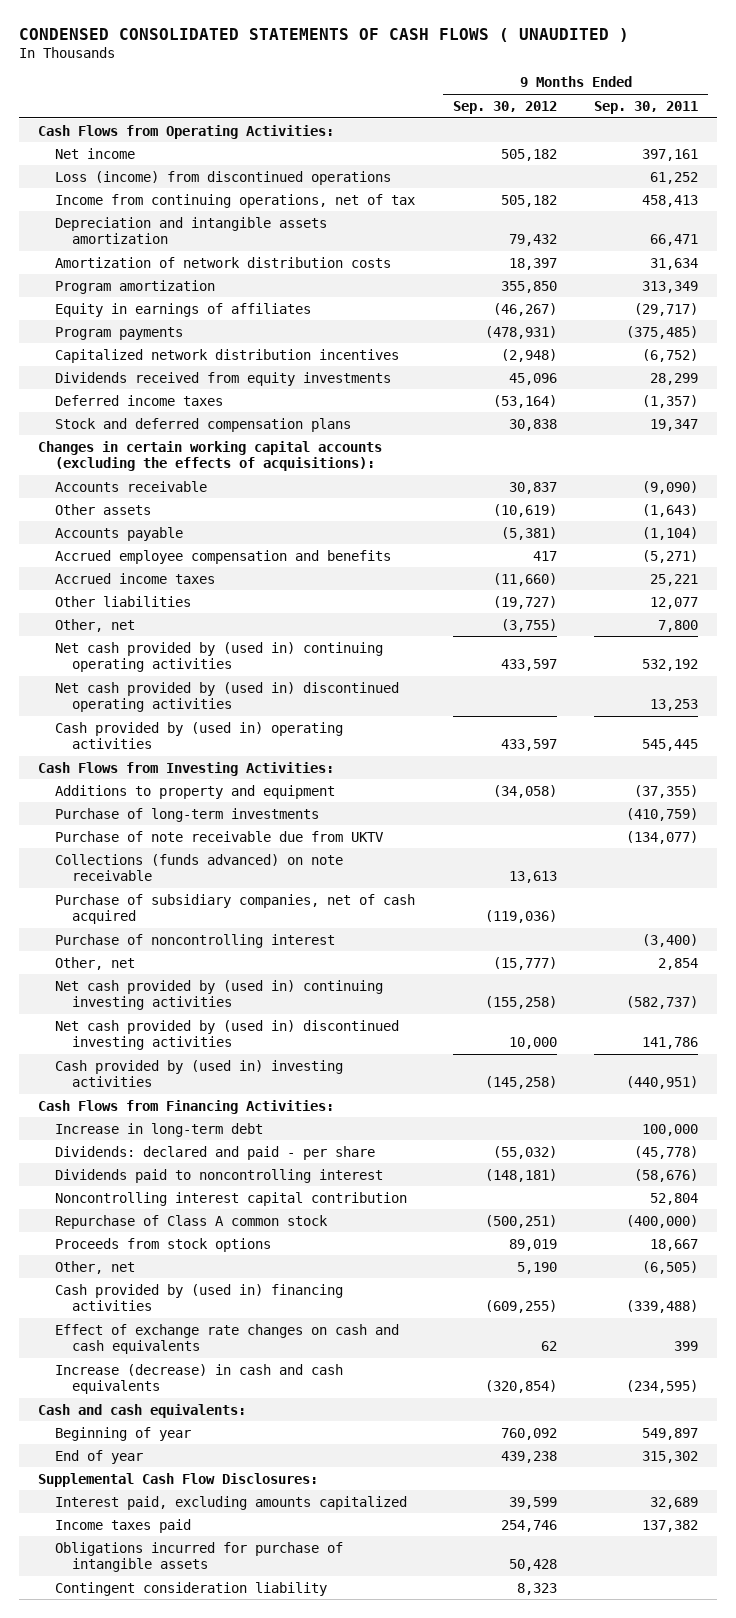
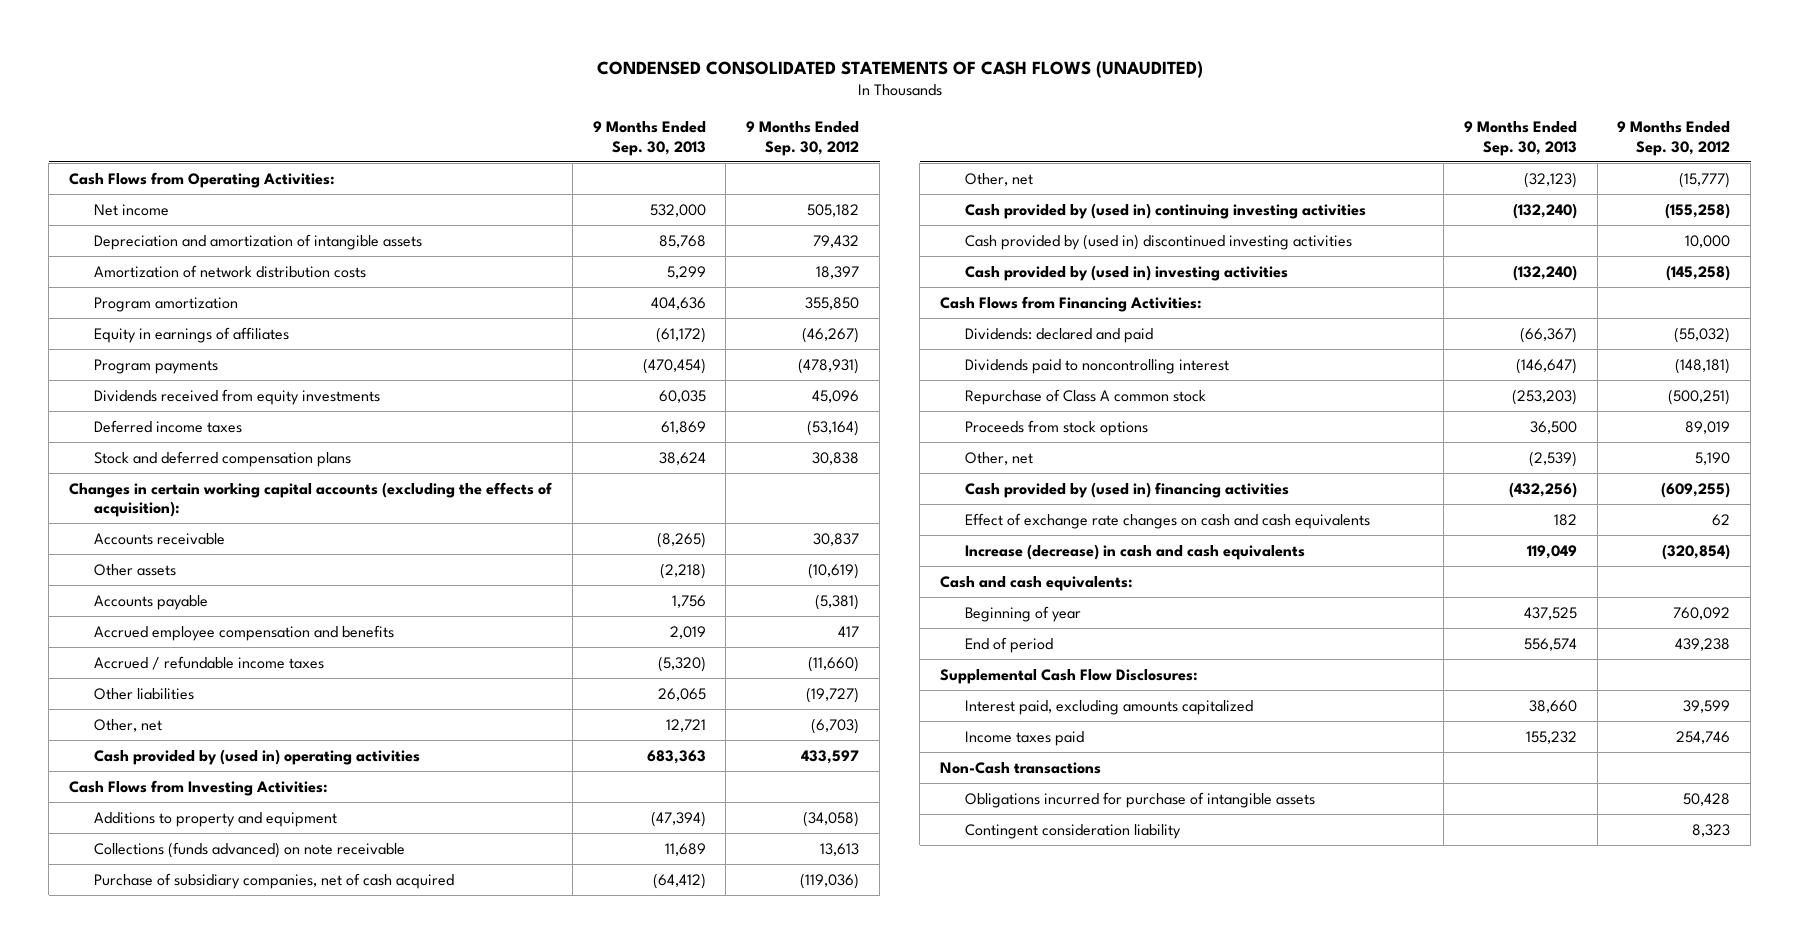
[19,27,630,42] CONDENSED CONSOLIDATED STATEMENTS OF CASH FLOWS ( UNAUDITED ) -> [596,60,1203,78] CONDENSED CONSOLIDATED STATEMENTS OF CASH FLOWS (UNAUDITED)
[594,100,699,114] Sep. 30, 2011 -> none
none -> [592,120,706,156] 9 Months Ended Sep. 30, 2013
[54,170,391,185] Loss (income) from discontinued operations -> none
[54,193,415,208] Income from continuing operations, net of tax -> none
[54,216,327,245] Depreciation and intangible assets amortization -> [93,233,422,250] Depreciation and amortization of intangible assets
[54,348,399,363] Capitalized network distribution incentives -> none
[38,440,383,472] Changes in certain working capital accounts (excluding the effects of acquisitions): -> [68,481,552,518] Changes in certain working capital accounts (excluding the effects of acquisition):
[54,572,215,584] Accrued income taxes -> [93,655,324,670] Accrued / refundable income taxes
[54,641,383,673] Net cash provided by (used in) continuing operating activities -> none
[54,681,399,713] Net cash provided by (used in) discontinued operating activities -> none
[500,618,557,632] (3,755) -> [811,717,860,734] (6,703)
[54,807,319,822] Purchase of long-term investments -> none
[54,830,384,842] Purchase of note receivable due from UKTV -> none
[54,933,335,948] Purchase of noncontrolling interest -> none
[54,979,383,1011] Net cash provided by (used in) continuing investing activities -> [964,202,1366,219] Cash provided by (used in) continuing investing activities
[54,1019,399,1051] Net cash provided by (used in) discontinued investing activities -> [964,233,1352,250] Cash provided by (used in) discontinued investing activities
[54,1122,263,1137] Increase in long-term debt -> none
[54,1145,375,1160] Dividends: declared and paid - per share -> [964,327,1153,343] Dividends: declared and paid
[54,1191,407,1206] Noncontrolling interest capital contribution -> none
[54,1449,143,1464] End of year -> [964,636,1053,653] End of period
none -> [940,761,1102,774] Non-Cash transactions

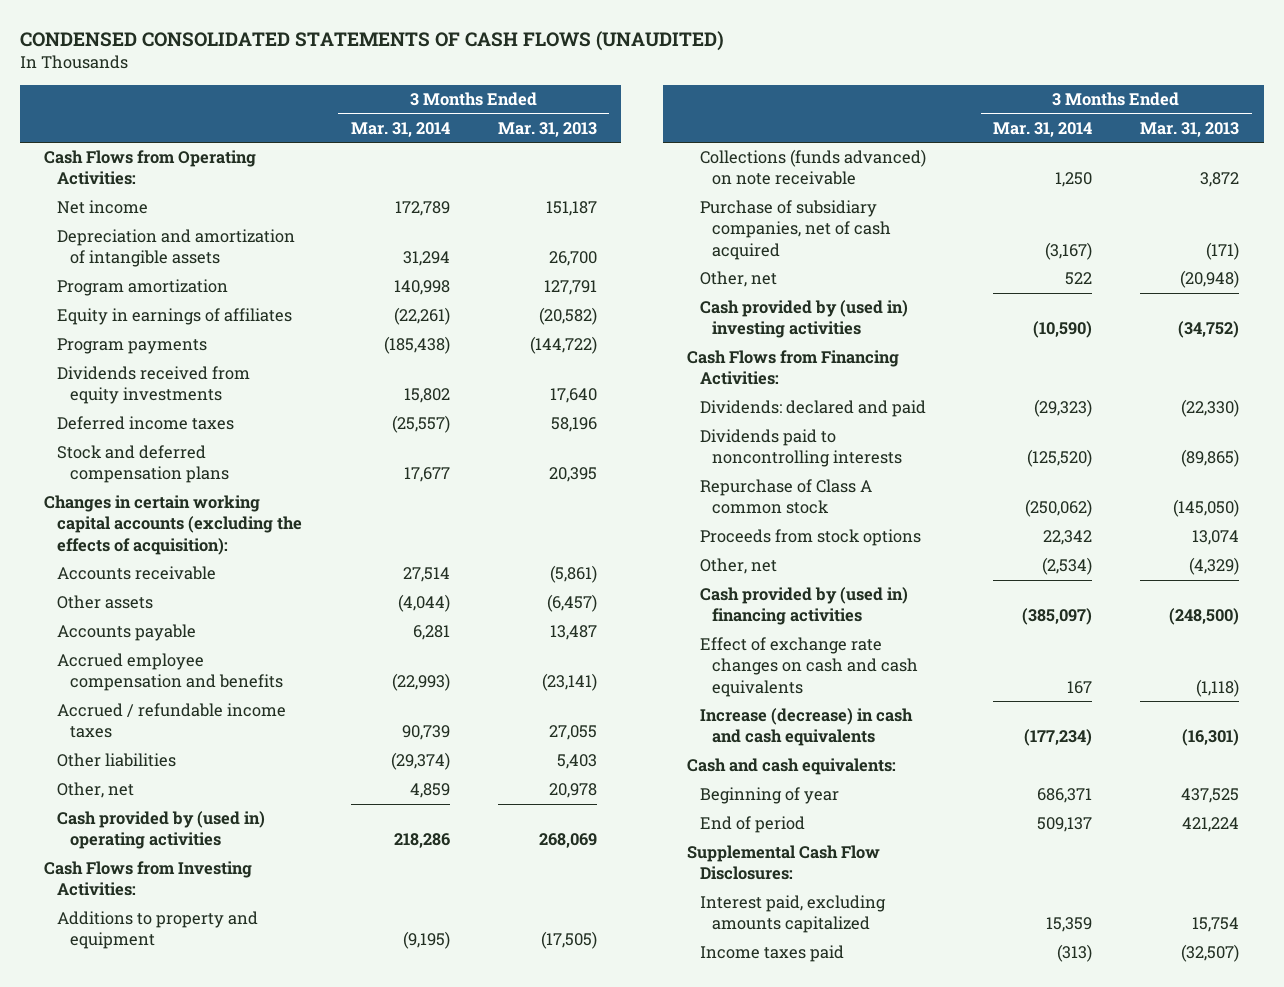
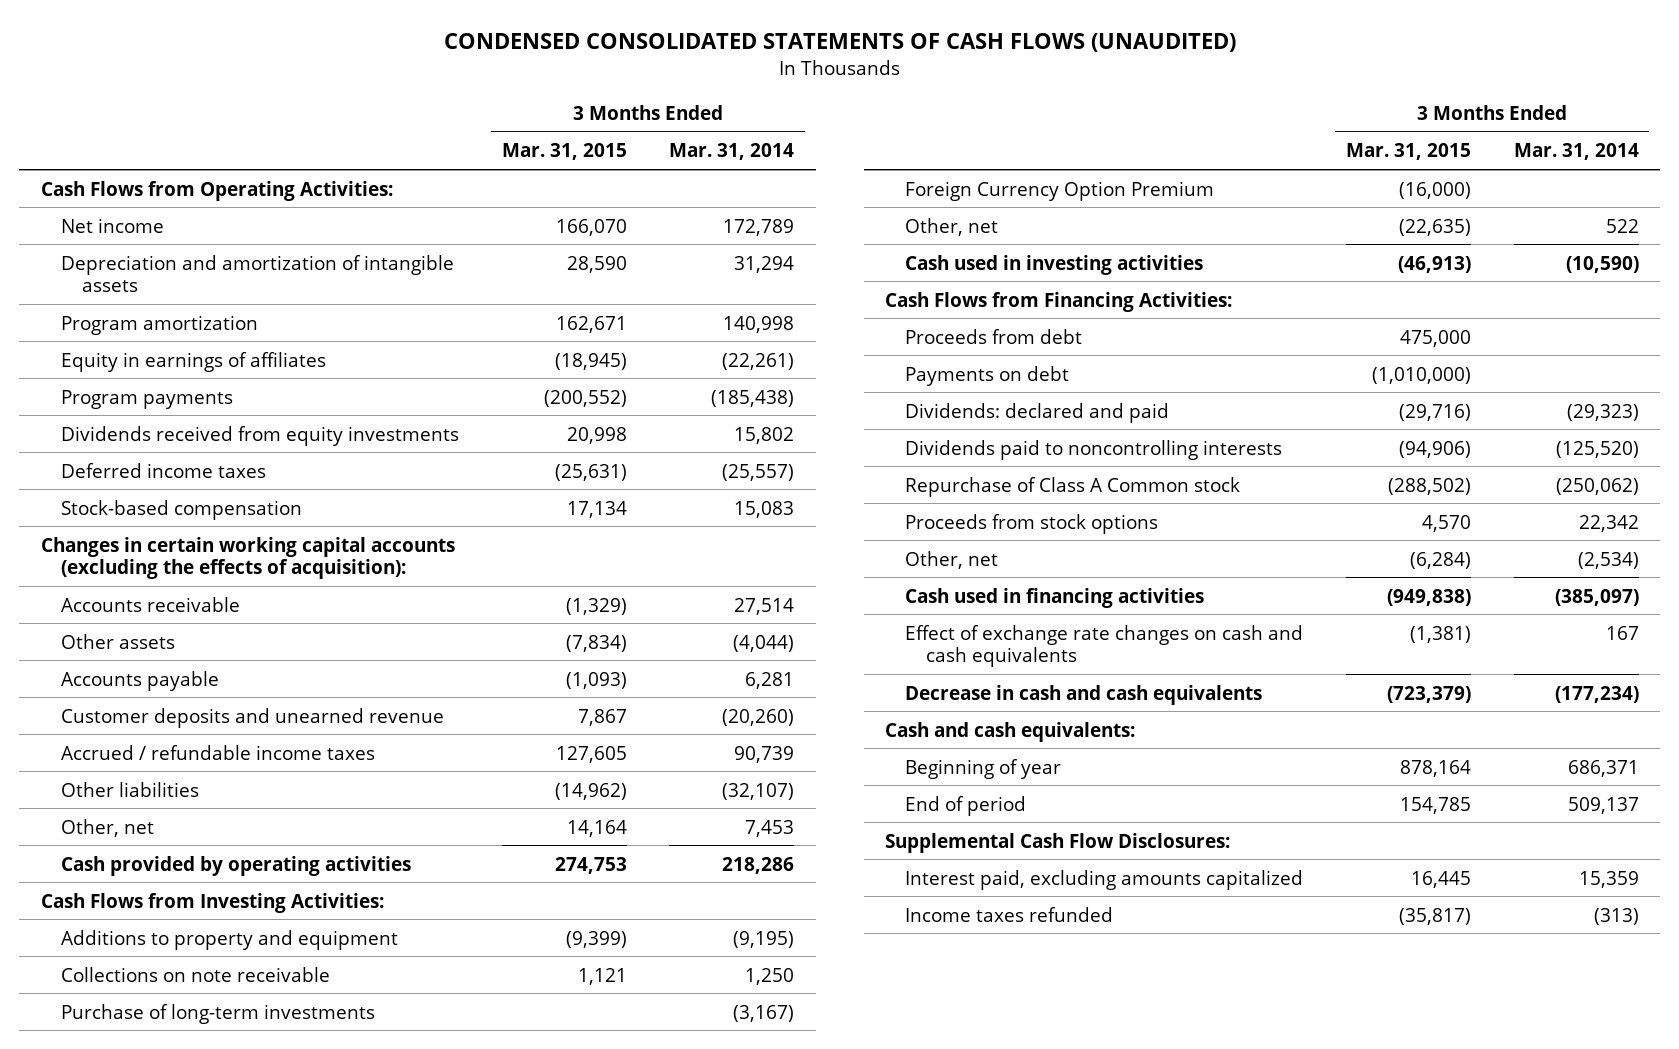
[497,122,597,138] Mar. 31, 2013 -> none
none -> [501,143,627,161] Mar. 31, 2015
[57,445,229,484] Stock and deferred compensation plans -> [61,499,303,520] Stock-based compensation
[403,467,450,483] 17,677 -> [734,500,795,518] 15,083
[57,653,283,692] Accrued employee compensation and benefits -> none
none -> [61,707,445,728] Customer deposits and unearned revenue
[390,752,450,771] (29,374) -> [722,782,795,800] (32,107)
[409,783,450,799] 4,859 -> [745,819,795,837] 7,453
[57,811,266,850] Cash provided by (used in) operating activities -> [61,855,412,876] Cash provided by operating activities
[699,149,926,186] Collections (funds advanced) on note receivable -> [61,966,331,982] Collections on note receivable
[699,200,892,260] Purchase of subsidiary companies, net of cash acquired -> [61,1003,376,1024] Purchase of long-term investments
none -> [905,180,1215,201] Foreign Currency Option Premium
[699,300,908,339] Cash provided by (used in) investing activities -> [905,254,1204,275] Cash used in investing activities
none -> [905,328,1083,344] Proceeds from debt
none -> [905,365,1070,386] Payments on debt
[699,479,872,515] Repurchase of Class A common stock -> [905,476,1241,497] Repurchase of Class A Common stock
[699,587,908,626] Cash provided by (used in) financing activities -> [905,587,1205,608] Cash used in financing activities
[699,708,913,747] Increase (decrease) in cash and cash equivalents -> [905,684,1263,705] Decrease in cash and cash equivalents
[699,945,844,963] Income taxes paid -> [905,906,1114,922] Income taxes refunded

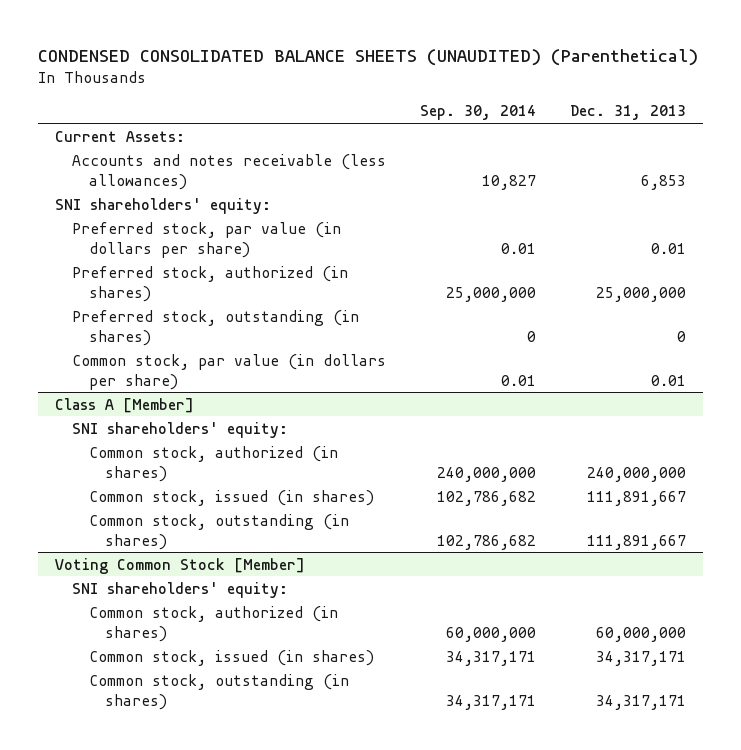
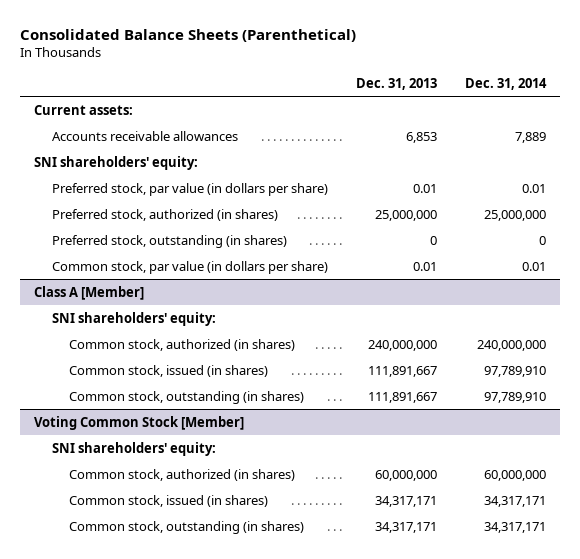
[38,49,699,67] CONDENSED CONSOLIDATED BALANCE SHEETS (UNAUDITED) (Parenthetical) -> [20,29,357,43] Consolidated Balance Sheets (Parenthetical)
[419,105,536,121] Sep. 30, 2014 -> none
none -> [465,77,548,90] Dec. 31, 2014
[55,130,186,142] Current Assets: -> [34,104,134,115] Current assets:
[71,153,386,190] Accounts and notes receivable (less allowances) -> [51,130,238,141] Accounts receivable allowances

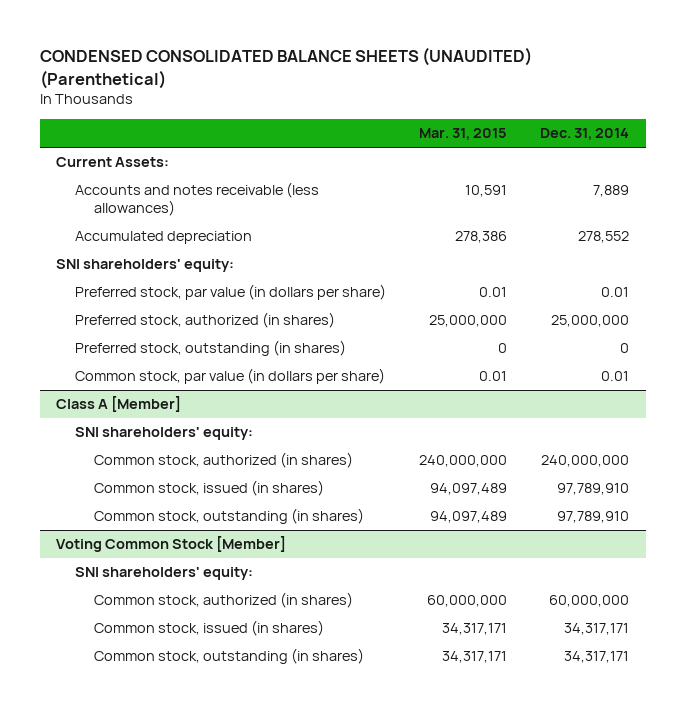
[20,29,357,43] Consolidated Balance Sheets (Parenthetical) -> [39,47,532,89] CONDENSED CONSOLIDATED BALANCE SHEETS (UNAUDITED) (Parenthetical)
[355,77,437,90] Dec. 31, 2013 -> none
none -> [419,128,508,141] Mar. 31, 2015
[34,104,134,115] Current assets: -> [56,157,170,168] Current Assets:
[51,130,238,141] Accounts receivable allowances -> [75,182,320,216] Accounts and notes receivable (less allowances)
none -> [75,231,253,245] Accumulated depreciation

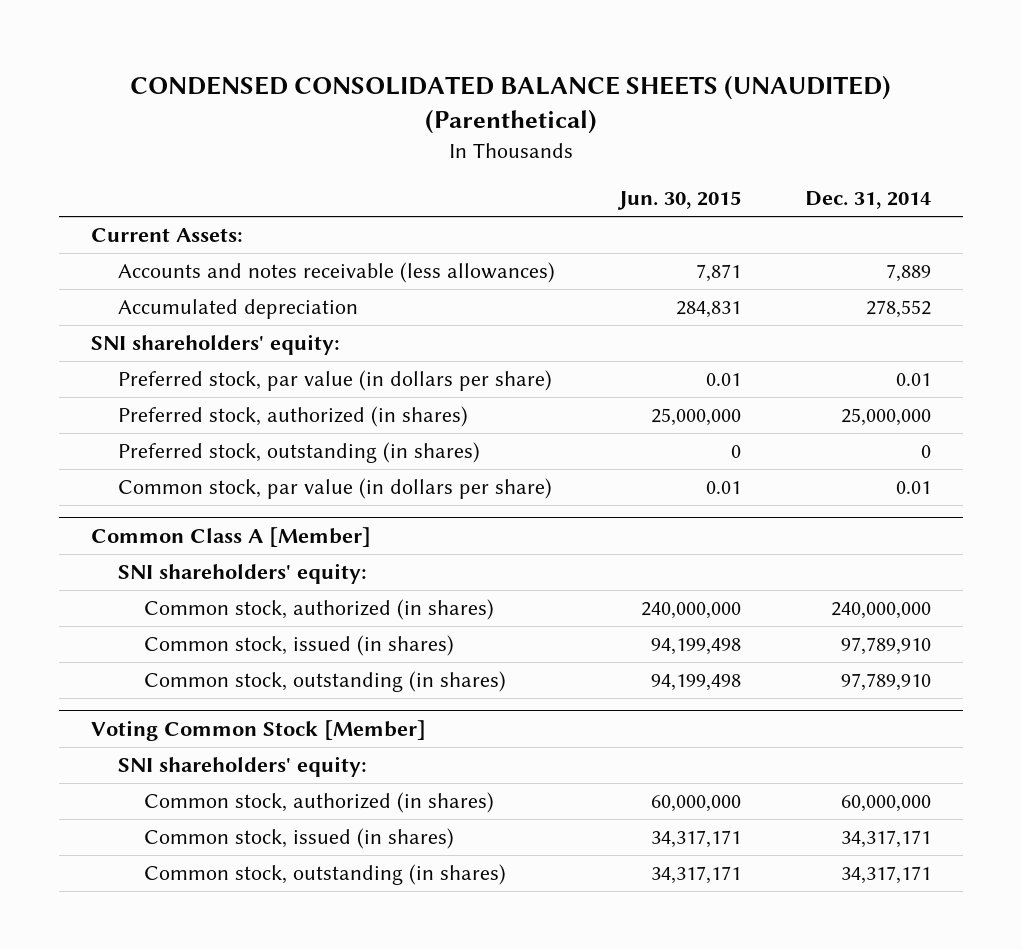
[419,128,508,141] Mar. 31, 2015 -> none
none -> [616,191,741,211] Jun. 30, 2015
[56,396,182,413] Class A [Member] -> [91,527,372,548] Common Class A [Member]

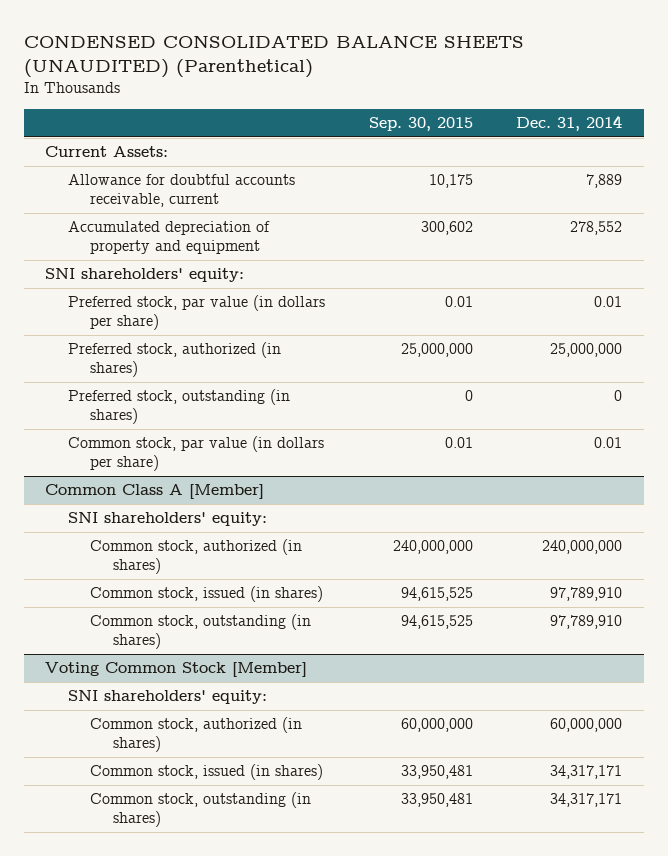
[616,191,741,211] Jun. 30, 2015 -> none
none -> [368,117,473,132] Sep. 30, 2015
[117,262,555,284] Accounts and notes receivable (less allowances) -> [67,174,295,208] Allowance for doubtful accounts receivable, current
[117,299,358,320] Accumulated depreciation -> [67,221,270,255] Accumulated depreciation of property and equipment

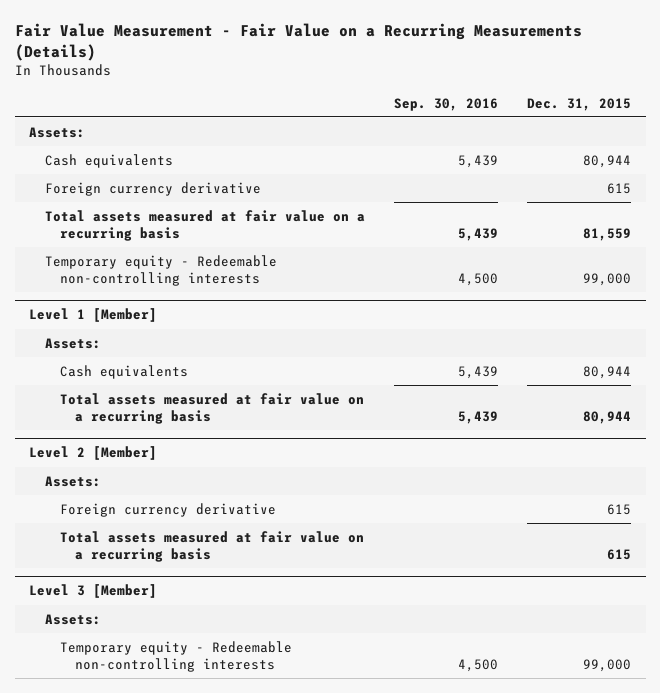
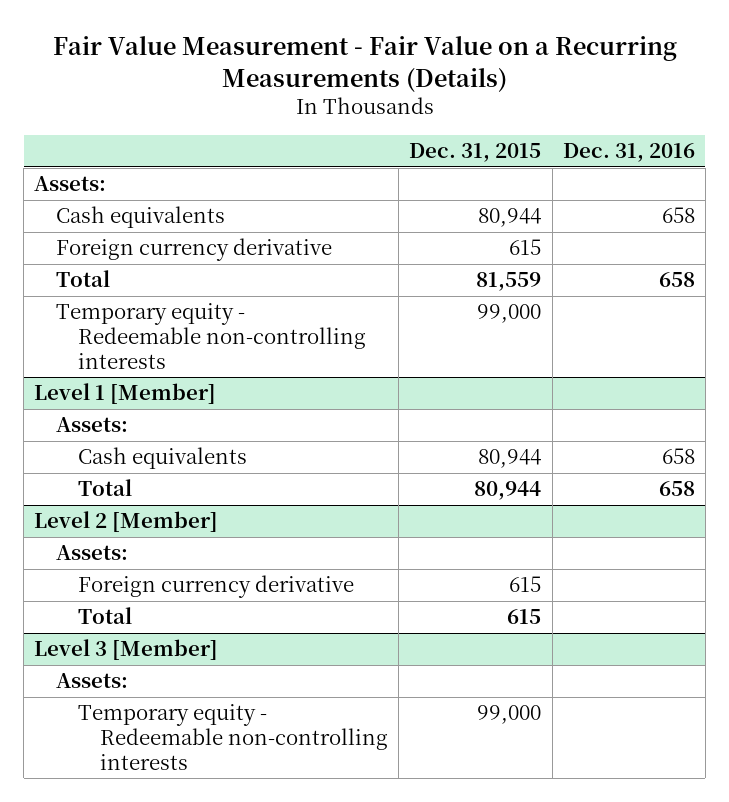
[393,97,498,111] Sep. 30, 2016 -> none
none -> [562,143,695,163] Dec. 31, 2016
[44,209,365,242] Total assets measured at fair value on a recurring basis -> [56,270,111,288] Total
[60,392,365,425] Total assets measured at fair value on a recurring basis -> [78,479,133,497] Total
[60,530,365,563] Total assets measured at fair value on a recurring basis -> [78,607,133,625] Total

